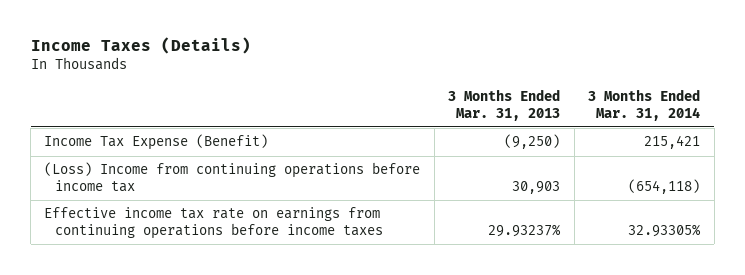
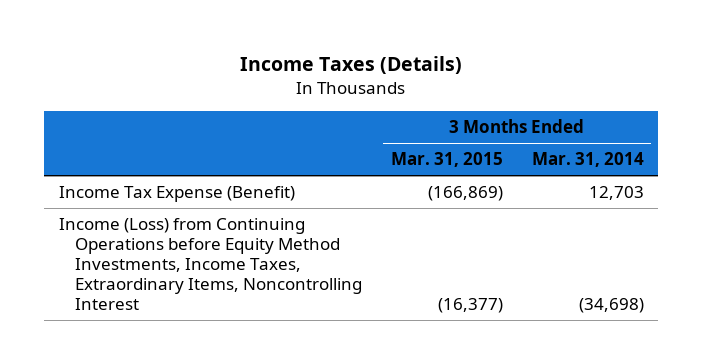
[448,88,561,121] 3 Months Ended Mar. 31, 2013 -> none
none -> [390,152,503,168] Mar. 31, 2015
[44,207,383,240] Effective income tax rate on earnings from continuing operations before income taxes -> none
[644,135,701,150] 215,421 -> [588,186,644,201] 12,703
[44,162,421,193] (Loss) Income from continuing operations before income tax -> [58,218,362,310] Income (Loss) from Continuing Operations before Equity Method Investments, Income Taxes, Extraordinary Items, Noncontrolling Interest
[628,179,701,195] (654,118) -> [578,297,644,313] (34,698)

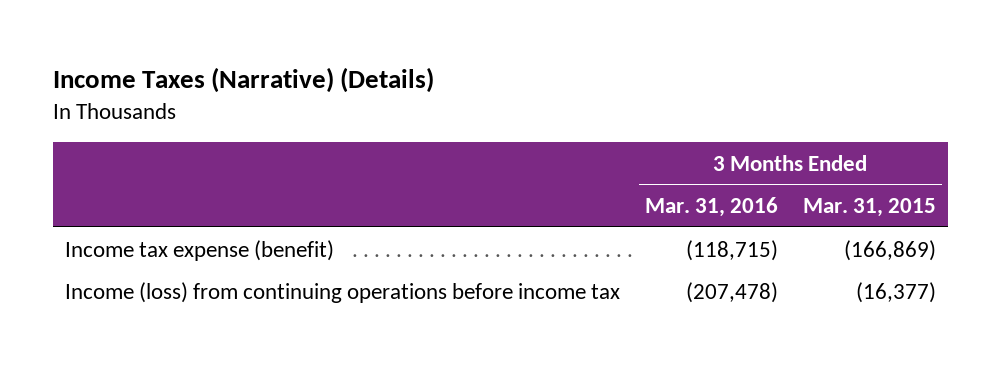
[240,55,463,74] Income Taxes (Details) -> [52,67,434,94] Income Taxes (Narrative) (Details)
[531,152,644,168] Mar. 31, 2014 -> none
none -> [644,196,778,217] Mar. 31, 2016
[58,186,295,203] Income Tax Expense (Benefit) -> [65,239,335,261] Income tax expense (benefit)
[58,218,362,310] Income (Loss) from Continuing Operations before Equity Method Investments, Income Taxes, Extraordinary Items, Noncontrolling Interest -> [65,281,621,303] Income (loss) from continuing operations before income tax

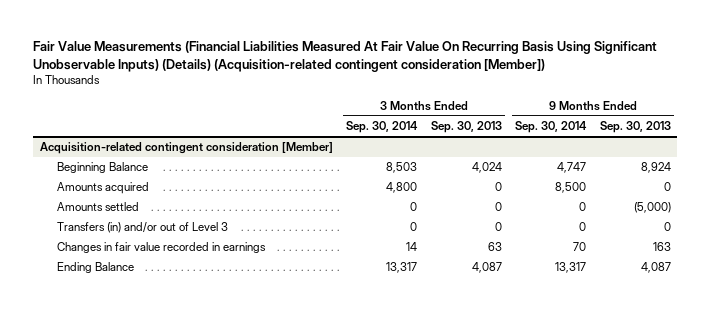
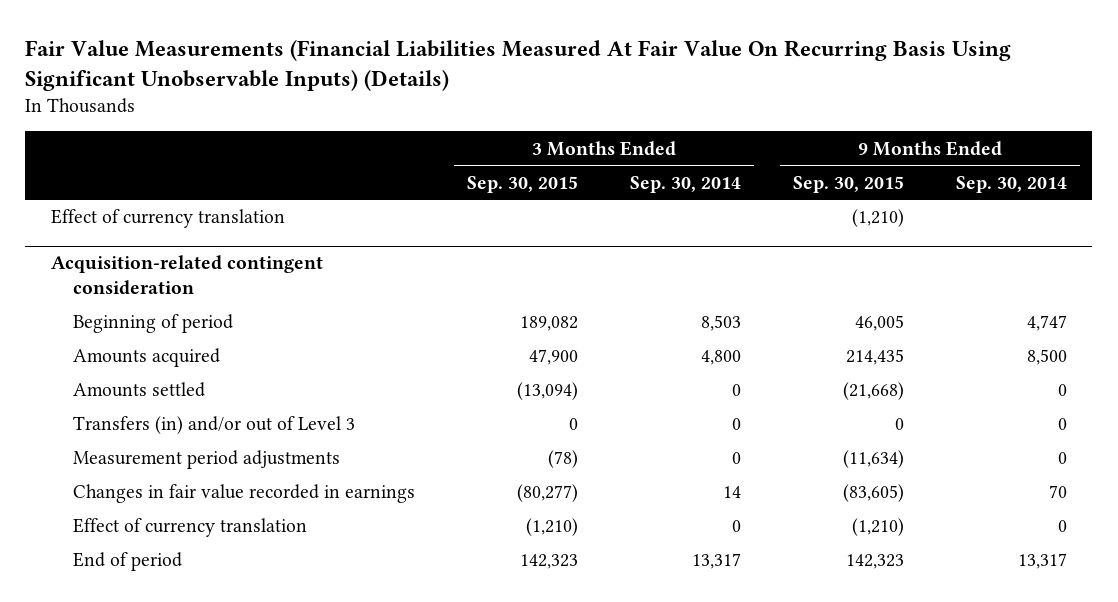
[33,41,658,72] Fair Value Measurements (Financial Liabilities Measured At Fair Value On Recurring Basis Using Significant Unobservable Inputs) (Details) (Acquisition-related contingent consideration [Member]) -> [25,39,1012,91] Fair Value Measurements (Financial Liabilities Measured At Fair Value On Recurring Basis Using Significant Unobservable Inputs) (Details)
[430,121,502,134] Sep. 30, 2013 -> none
[599,121,671,134] Sep. 30, 2013 -> none
none -> [467,175,579,193] Sep. 30, 2015
none -> [792,175,904,193] Sep. 30, 2015
none -> [51,209,286,229] Effect of currency translation
[40,142,334,155] Acquisition-related contingent consideration [Member] -> [51,255,324,295] Acquisition-related contingent consideration
[56,162,148,174] Beginning Balance -> [73,314,234,334] Beginning of period
none -> [73,450,341,470] Measurement period adjustments
none -> [73,518,308,538] Effect of currency translation
[56,262,134,274] Ending Balance -> [73,552,183,572] End of period

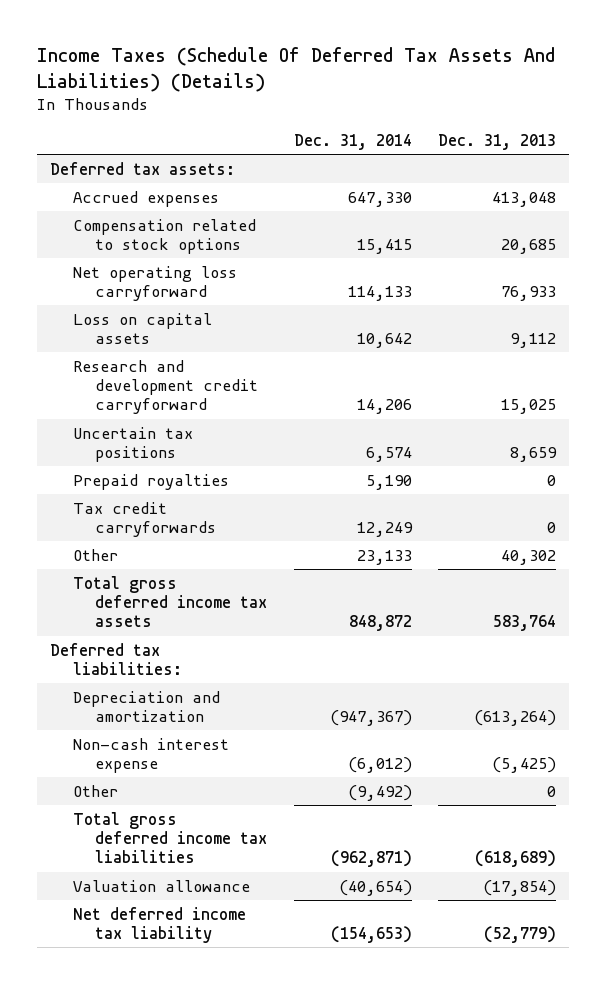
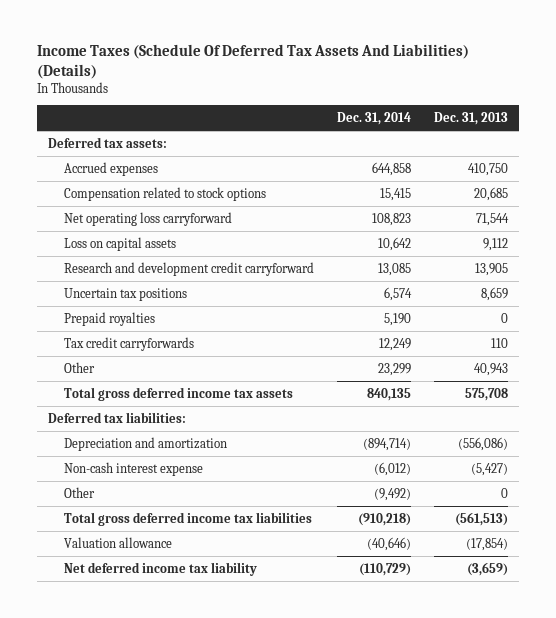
[347,191,412,207] 647,330 -> [371,161,411,176] 644,858
[492,191,557,207] 413,048 -> [467,162,508,176] 410,750
[347,285,412,301] 114,133 -> [371,212,411,226] 108,823
[501,285,557,301] 76,933 -> [475,212,509,226] 71,544
[356,399,412,415] 14,206 -> [377,262,411,276] 13,085
[501,399,557,415] 15,025 -> [474,262,508,276] 13,905
[547,521,557,533] 0 -> [490,337,508,348] 110
[356,549,412,565] 23,133 -> [377,362,411,376] 23,299
[501,549,557,565] 40,302 -> [473,362,508,376] 40,943
[348,615,412,632] 848,872 -> [366,387,411,401] 840,135
[493,615,557,632] 583,764 -> [464,387,508,401] 575,708
[329,709,412,726] (947,367) -> [362,437,411,451] (894,714)
[474,709,557,726] (613,264) -> [457,436,508,451] (556,086)
[492,756,557,773] (5,425) -> [470,462,508,476] (5,427)
[330,850,412,868] (962,871) -> [357,512,411,526] (910,218)
[475,850,557,868] (618,689) -> [454,511,508,526] (561,513)
[338,879,412,896] (40,654) -> [366,536,411,551] (40,646)
[330,925,412,943] (154,653) -> [358,562,411,576] (110,729)
[484,925,557,943] (52,779) -> [466,561,508,576] (3,659)

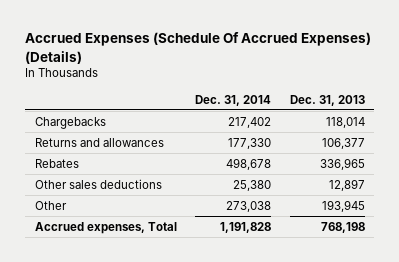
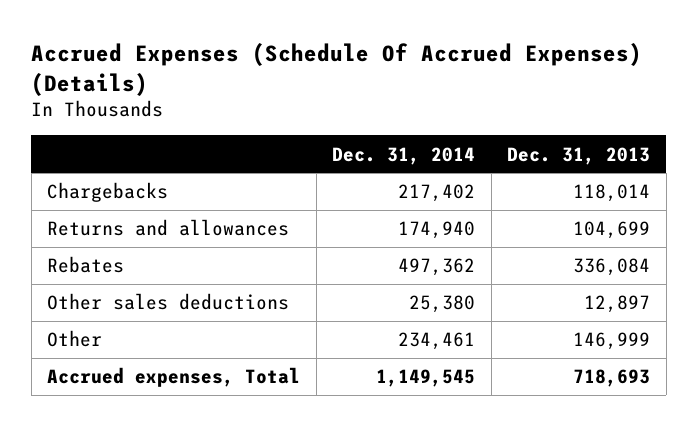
[228,137,272,149] 177,330 -> [398,221,476,240] 174,940
[321,137,365,149] 106,377 -> [573,221,651,240] 104,699
[226,157,272,170] 498,678 -> [398,258,476,277] 497,362
[319,157,365,170] 336,965 -> [573,258,651,277] 336,084
[226,200,272,212] 273,038 -> [398,332,476,351] 234,461
[321,199,365,212] 193,945 -> [573,332,651,351] 146,999
[220,221,272,233] 1,191,828 -> [376,369,476,388] 1,149,545
[320,221,365,233] 768,198 -> [573,369,651,388] 718,693

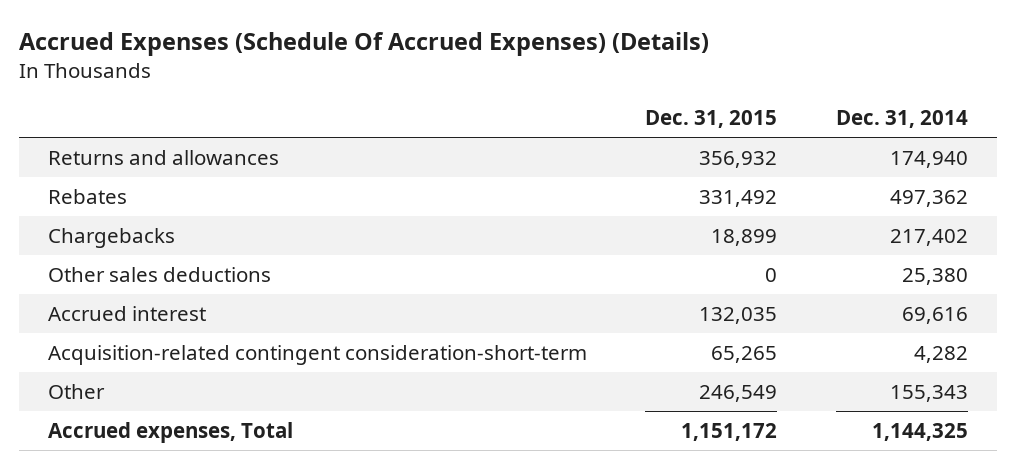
[507,146,651,165] Dec. 31, 2013 -> none
none -> [645,110,778,129] Dec. 31, 2015
[47,182,169,203] Chargebacks -> [47,227,175,248] Chargebacks
none -> [47,305,206,321] Accrued interest
none -> [47,344,587,365] Acquisition-related contingent consideration-short-term
[398,332,476,351] 234,461 -> [889,384,968,402] 155,343
[376,369,476,388] 1,149,545 -> [871,422,968,441] 1,144,325

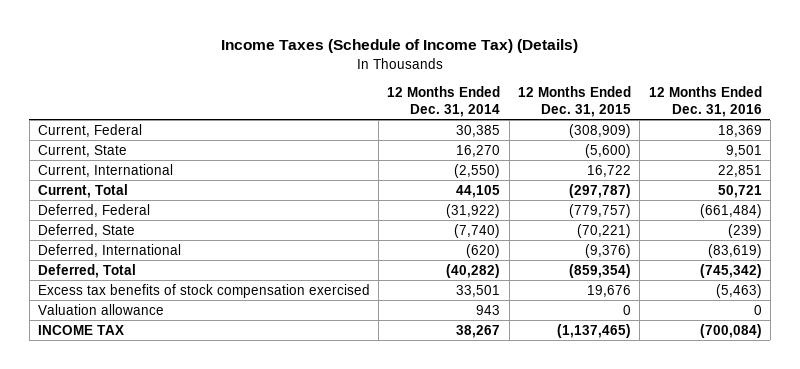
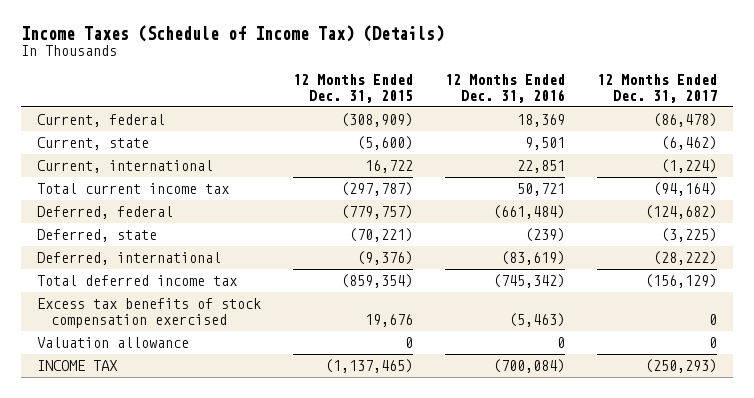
[387,86,501,117] 12 Months Ended Dec. 31, 2014 -> none
none -> [596,74,717,103] 12 Months Ended Dec. 31, 2017
[37,123,142,137] Current, Federal -> [37,114,166,128] Current, federal
[37,144,127,157] Current, State -> [37,137,150,151] Current, state
[37,163,173,177] Current, International -> [37,160,214,174] Current, international
[37,183,128,198] Current, Total -> [37,183,230,195] Total current income tax
[37,203,150,217] Deferred, Federal -> [37,206,174,220] Deferred, federal
[37,223,135,237] Deferred, State -> [37,229,158,243] Deferred, state
[37,243,181,257] Deferred, International -> [37,252,222,266] Deferred, international
[37,263,136,278] Deferred, Total -> [37,275,238,287] Total deferred income tax

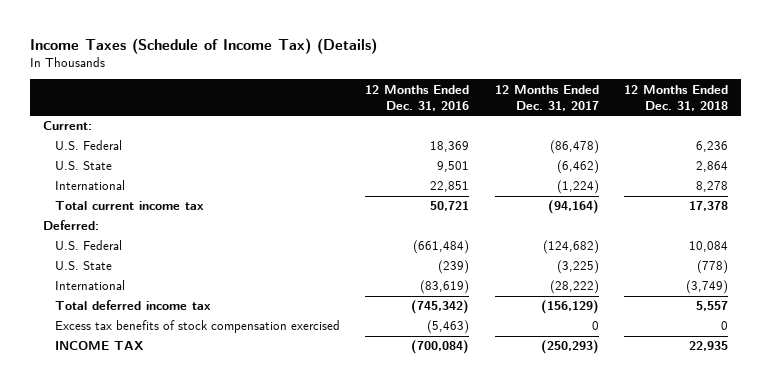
[293,74,414,103] 12 Months Ended Dec. 31, 2015 -> none
none -> [623,84,728,111] 12 Months Ended Dec. 31, 2018
none -> [42,121,92,131] Current:
[37,114,166,128] Current, federal -> [54,140,122,151] U.S. Federal
[37,137,150,151] Current, state -> [54,161,112,171] U.S. State
[37,160,214,174] Current, international -> [54,180,125,191] International
none -> [42,220,99,231] Deferred:
[37,206,174,220] Deferred, federal -> [54,240,122,251] U.S. Federal
[37,229,158,243] Deferred, state -> [54,261,112,271] U.S. State
[37,252,222,266] Deferred, international -> [54,280,125,291] International
[37,337,190,349] Valuation allowance -> none

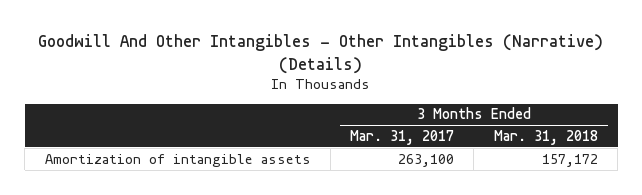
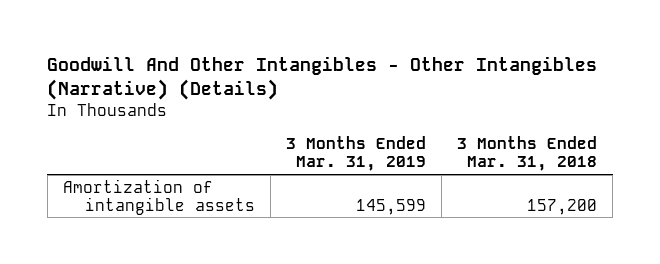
[350,129,455,145] Mar. 31, 2017 -> none
none -> [286,136,427,172] 3 Months Ended Mar. 31, 2019
[541,153,598,167] 157,172 -> [527,198,598,215] 157,200

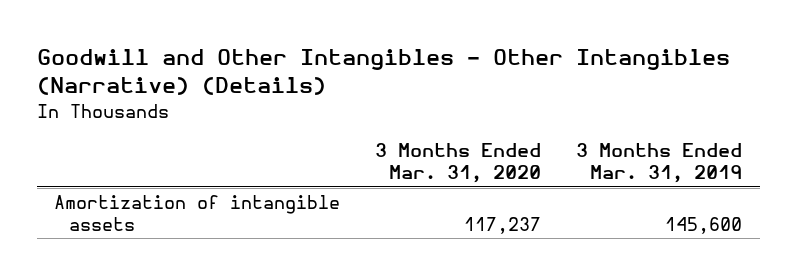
[47,56,598,101] Goodwill And Other Intangibles - Other Intangibles (Narrative) (Details) -> [36,48,730,96] Goodwill and Other Intangibles - Other Intangibles (Narrative) (Details)
[457,136,598,172] 3 Months Ended Mar. 31, 2018 -> none
none -> [375,143,542,184] 3 Months Ended Mar. 31, 2020
[356,198,427,215] 145,599 -> [665,217,743,235] 145,600

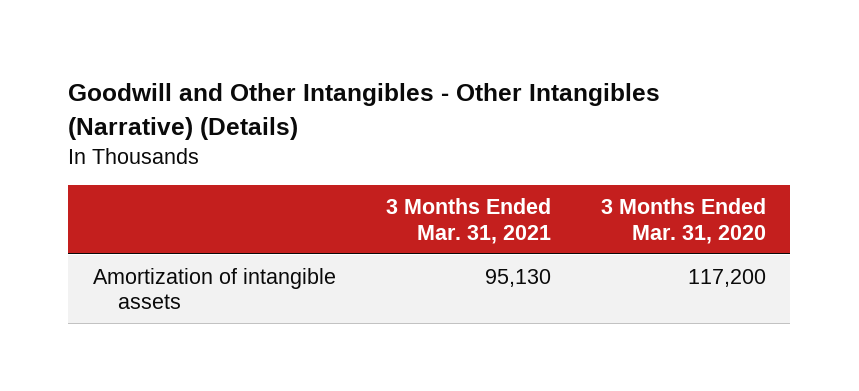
[576,143,743,184] 3 Months Ended Mar. 31, 2019 -> none
none -> [385,198,551,244] 3 Months Ended Mar. 31, 2021
[464,217,542,235] 117,237 -> [687,268,766,287] 117,200

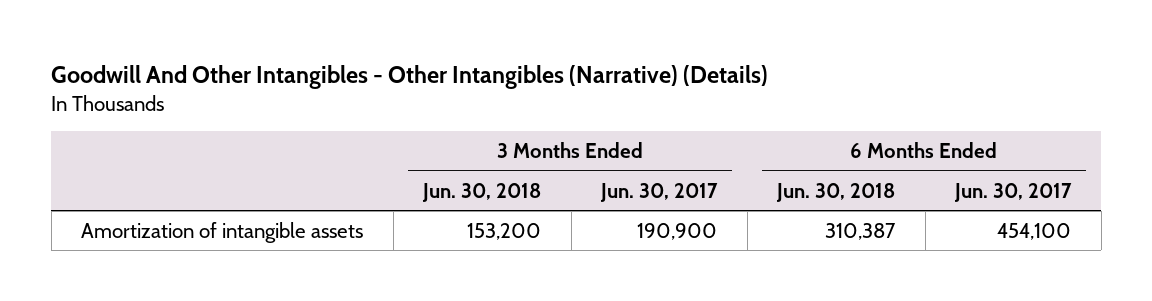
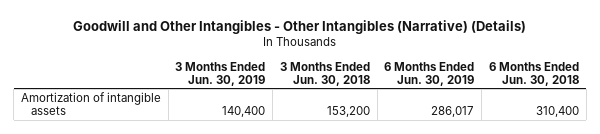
[51,64,769,89] Goodwill And Other Intangibles - Other Intangibles (Narrative) (Details) -> [72,20,526,35] Goodwill and Other Intangibles - Other Intangibles (Narrative) (Details)
[600,182,719,202] Jun. 30, 2017 -> none
[954,182,1073,202] Jun. 30, 2017 -> none
none -> [175,61,266,86] 3 Months Ended Jun. 30, 2019
none -> [384,61,475,86] 6 Months Ended Jun. 30, 2019
[825,222,897,240] 310,387 -> [536,106,580,118] 310,400

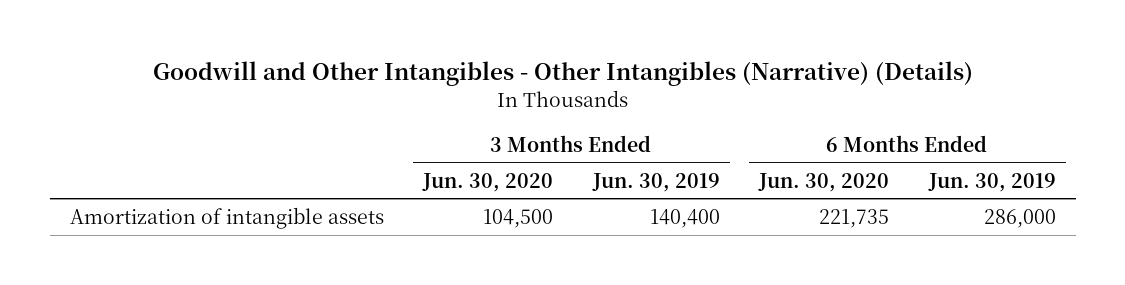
[279,61,370,86] 3 Months Ended Jun. 30, 2018 -> none
[489,61,580,86] 6 Months Ended Jun. 30, 2018 -> none
none -> [422,172,554,192] Jun. 30, 2020
none -> [758,172,890,192] Jun. 30, 2020
[431,106,475,118] 286,017 -> [983,209,1056,229] 286,000

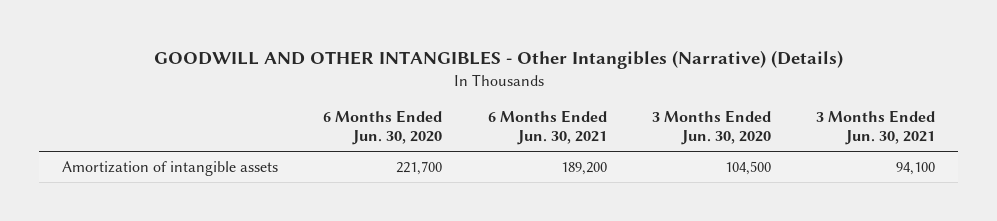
[152,61,973,87] Goodwill and Other Intangibles - Other Intangibles (Narrative) (Details) -> [153,50,843,70] GOODWILL AND OTHER INTANGIBLES - Other Intangibles (Narrative) (Details)
[591,172,720,192] Jun. 30, 2019 -> none
[927,172,1056,192] Jun. 30, 2019 -> none
none -> [487,109,607,146] 6 Months Ended Jun. 30, 2021
none -> [816,109,936,146] 3 Months Ended Jun. 30, 2021
[819,209,890,229] 221,735 -> [396,161,443,176] 221,700

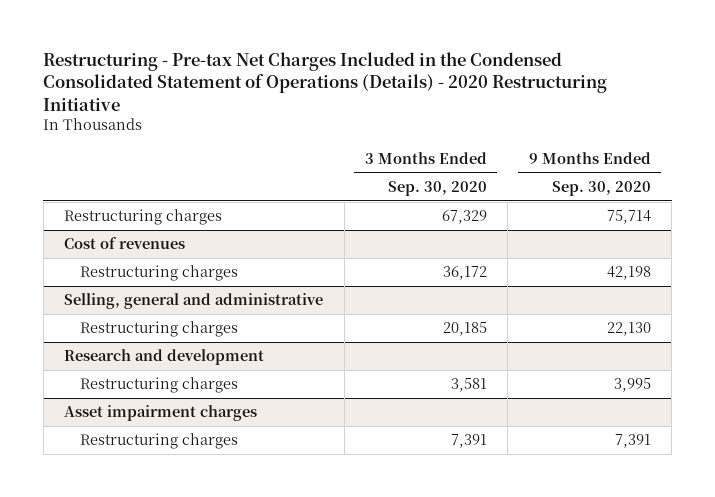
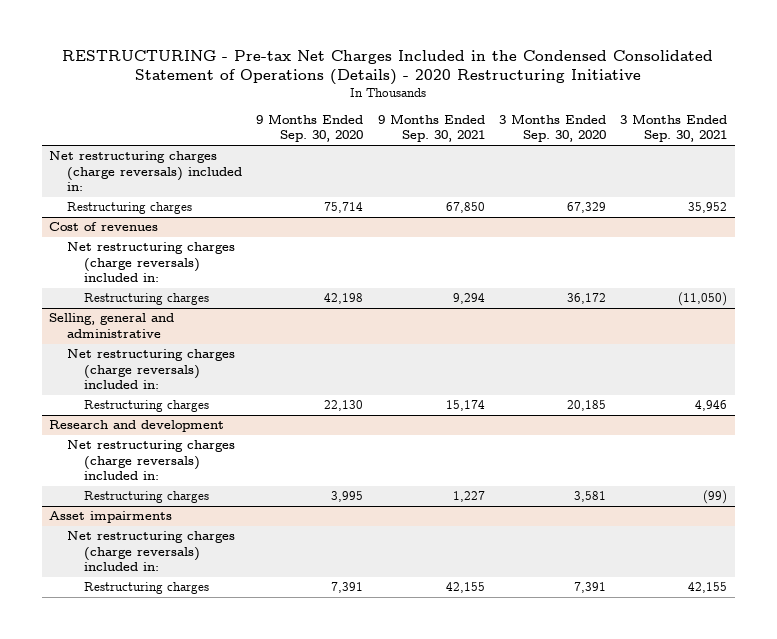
[43,51,608,111] Restructuring - Pre-tax Net Charges Included in the Condensed Consolidated Statement of Operations (Details) - 2020 Restructuring Initiative -> [62,50,714,86] RESTRUCTURING - Pre-tax Net Charges Included in the Condensed Consolidated Statement of Operations (Details) - 2020 Restructuring Initiative
none -> [377,113,485,143] 9 Months Ended Sep. 30, 2021
none -> [620,113,728,143] 3 Months Ended Sep. 30, 2021
none -> [49,151,242,192] Net restructuring charges (charge reversals) included in:
none -> [66,242,235,283] Net restructuring charges (charge reversals) included in:
none -> [66,349,235,390] Net restructuring charges (charge reversals) included in:
none -> [66,440,235,481] Net restructuring charges (charge reversals) included in:
[64,405,258,422] Asset impairment charges -> [49,511,173,524] Asset impairments
none -> [66,531,235,572] Net restructuring charges (charge reversals) included in:

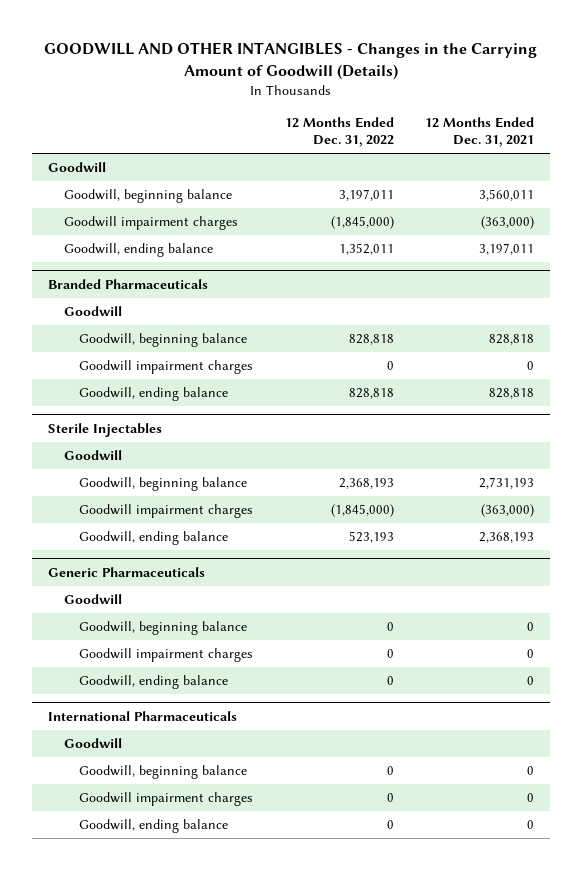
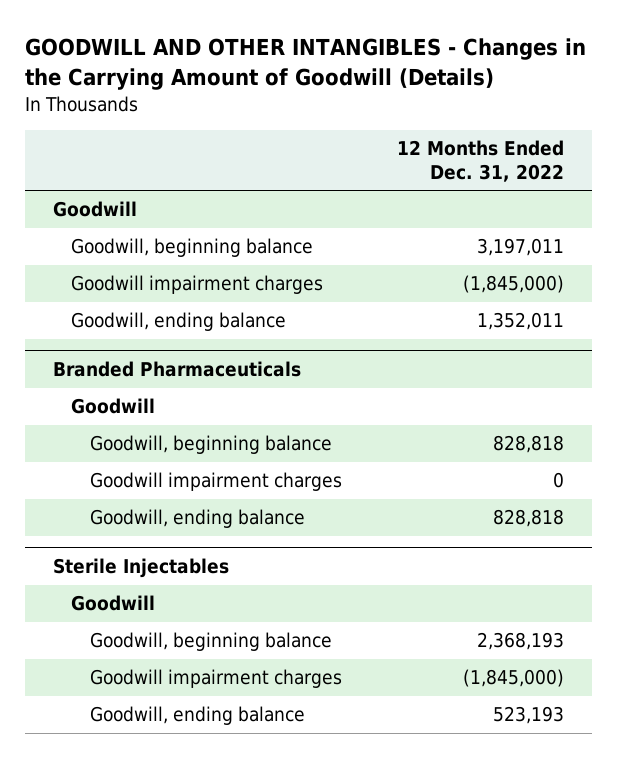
[425,116,535,148] 12 Months Ended Dec. 31, 2021 -> none
[48,566,206,577] Generic Pharmaceuticals -> none
[63,594,122,605] Goodwill -> none
[78,621,247,636] Goodwill, beginning balance -> none
[78,648,253,663] Goodwill impairment charges -> none
[78,675,228,690] Goodwill, ending balance -> none
[48,710,238,721] International Pharmaceuticals -> none
[63,738,122,749] Goodwill -> none
[78,765,247,780] Goodwill, beginning balance -> none
[78,792,253,807] Goodwill impairment charges -> none
[78,819,228,834] Goodwill, ending balance -> none

